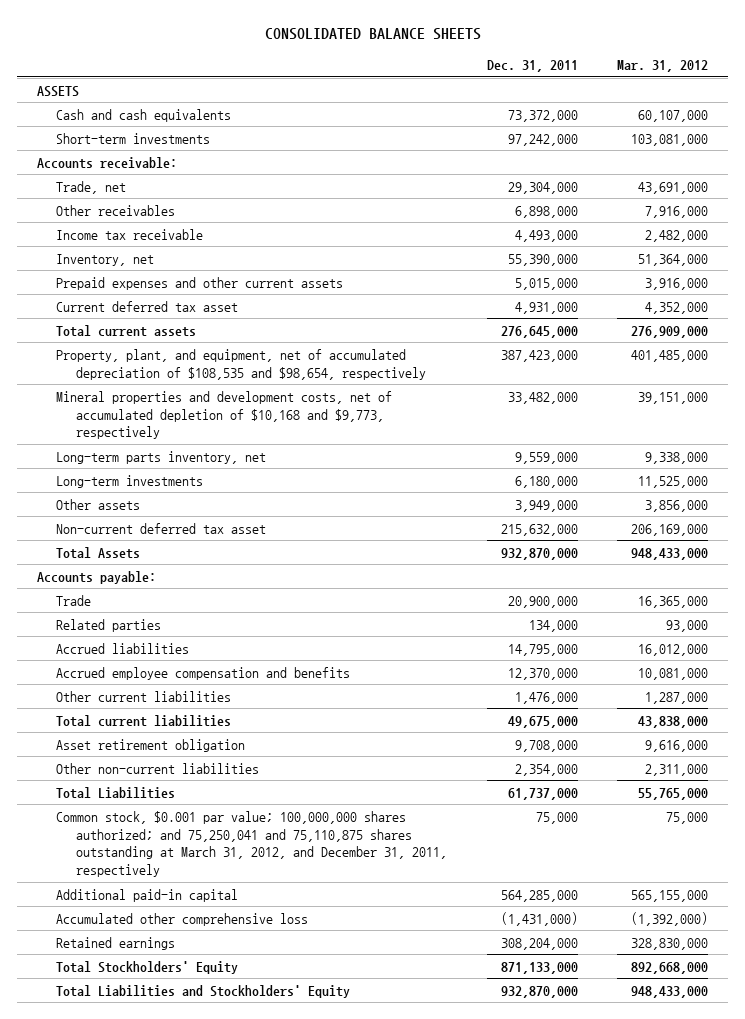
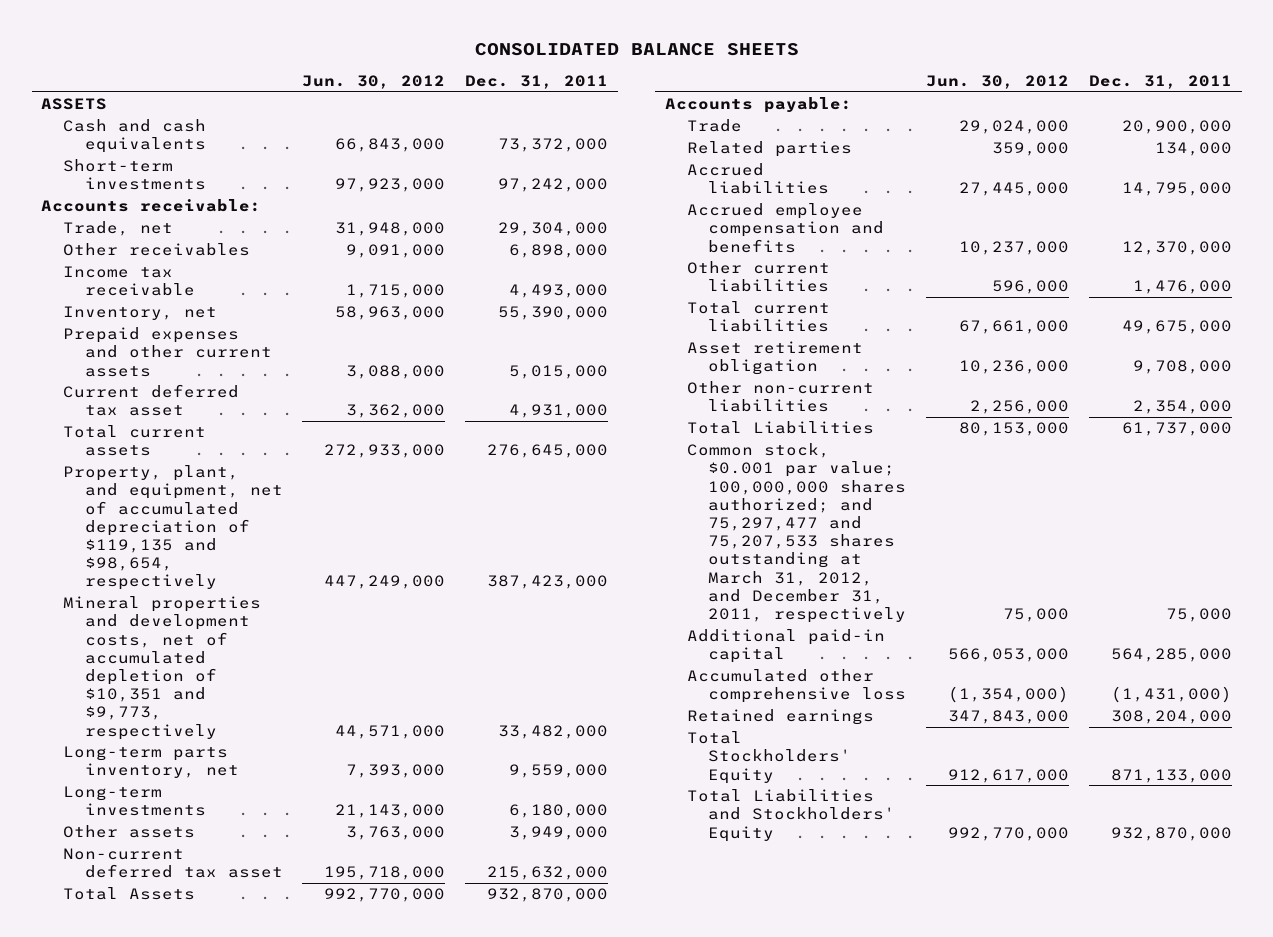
[617,59,709,72] Mar. 31, 2012 -> none
none -> [302,74,446,89] Jun. 30, 2012
[56,348,426,380] Property, plant, and equipment, net of accumulated depreciation of $108,535 and $98,654, respectively -> [63,465,283,591] Property, plant, and equipment, net of accumulated depreciation of $119,135 and $98,654, respectively
[56,390,393,440] Mineral properties and development costs, net of accumulated depletion of $10,168 and $9,773, respectively -> [63,596,262,740] Mineral properties and development costs, net of accumulated depletion of $10,351 and $9,773, respectively
[56,810,447,878] Common stock, $0.001 par value; 100,000,000 shares authorized; and 75,250,041 and 75,110,875 shares outstanding at March 31, 2012, and December 31, 2011, respectively -> [686,443,907,623] Common stock, $0.001 par value; 100,000,000 shares authorized; and 75,297,477 and 75,207,533 shares outstanding at March 31, 2012, and December 31, 2011, respectively

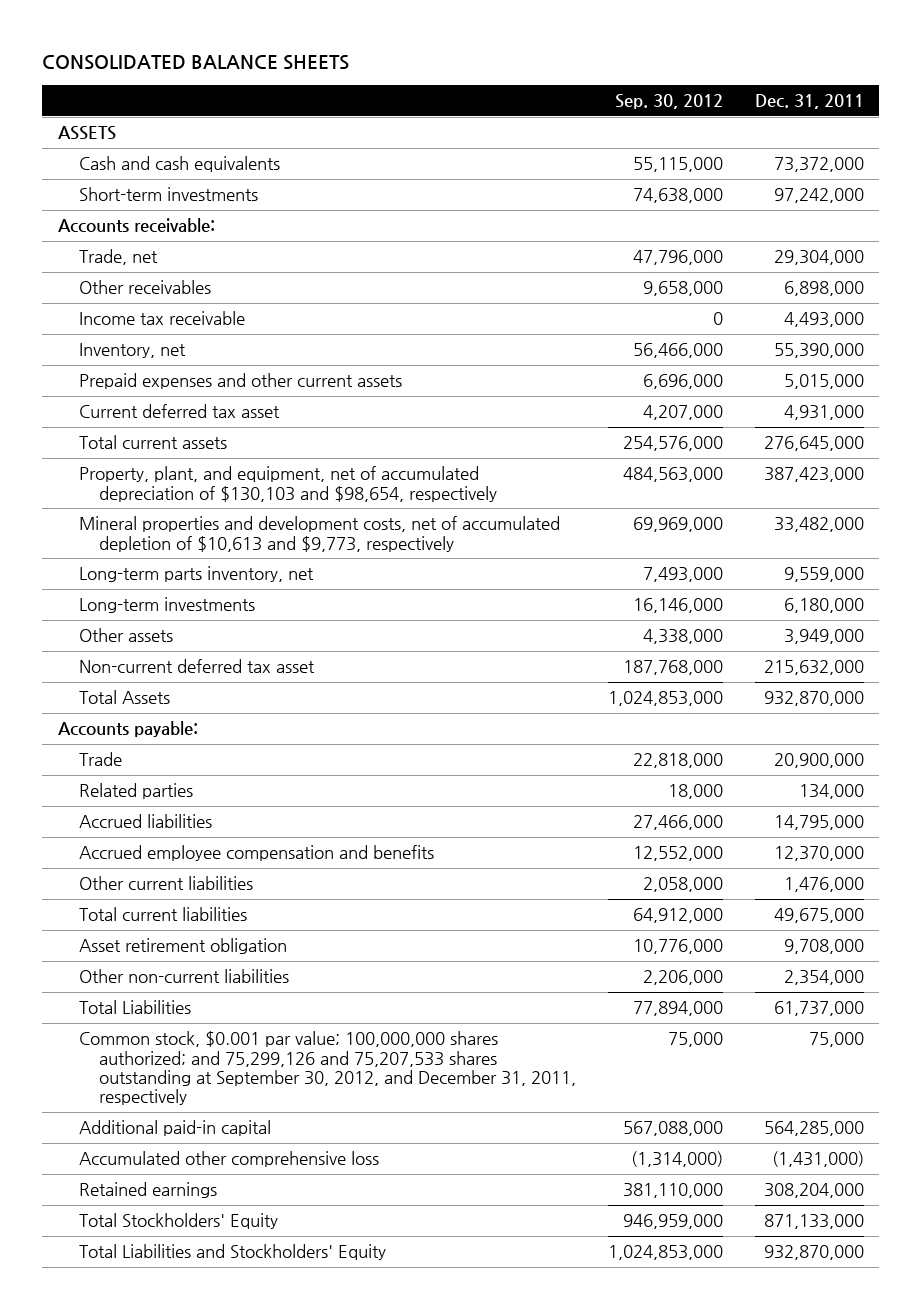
[302,74,446,89] Jun. 30, 2012 -> none
none -> [614,94,723,110] Sep. 30, 2012
[63,465,283,591] Property, plant, and equipment, net of accumulated depreciation of $119,135 and $98,654, respectively -> [78,466,498,502] Property, plant, and equipment, net of accumulated depreciation of $130,103 and $98,654, respectively
[63,596,262,740] Mineral properties and development costs, net of accumulated depletion of $10,351 and $9,773, respectively -> [78,516,560,552] Mineral properties and development costs, net of accumulated depletion of $10,613 and $9,773, respectively
[686,443,907,623] Common stock, $0.001 par value; 100,000,000 shares authorized; and 75,297,477 and 75,207,533 shares outstanding at March 31, 2012, and December 31, 2011, respectively -> [78,1031,577,1106] Common stock, $0.001 par value; 100,000,000 shares authorized; and 75,299,126 and 75,207,533 shares outstanding at September 30, 2012, and December 31, 2011, respectively

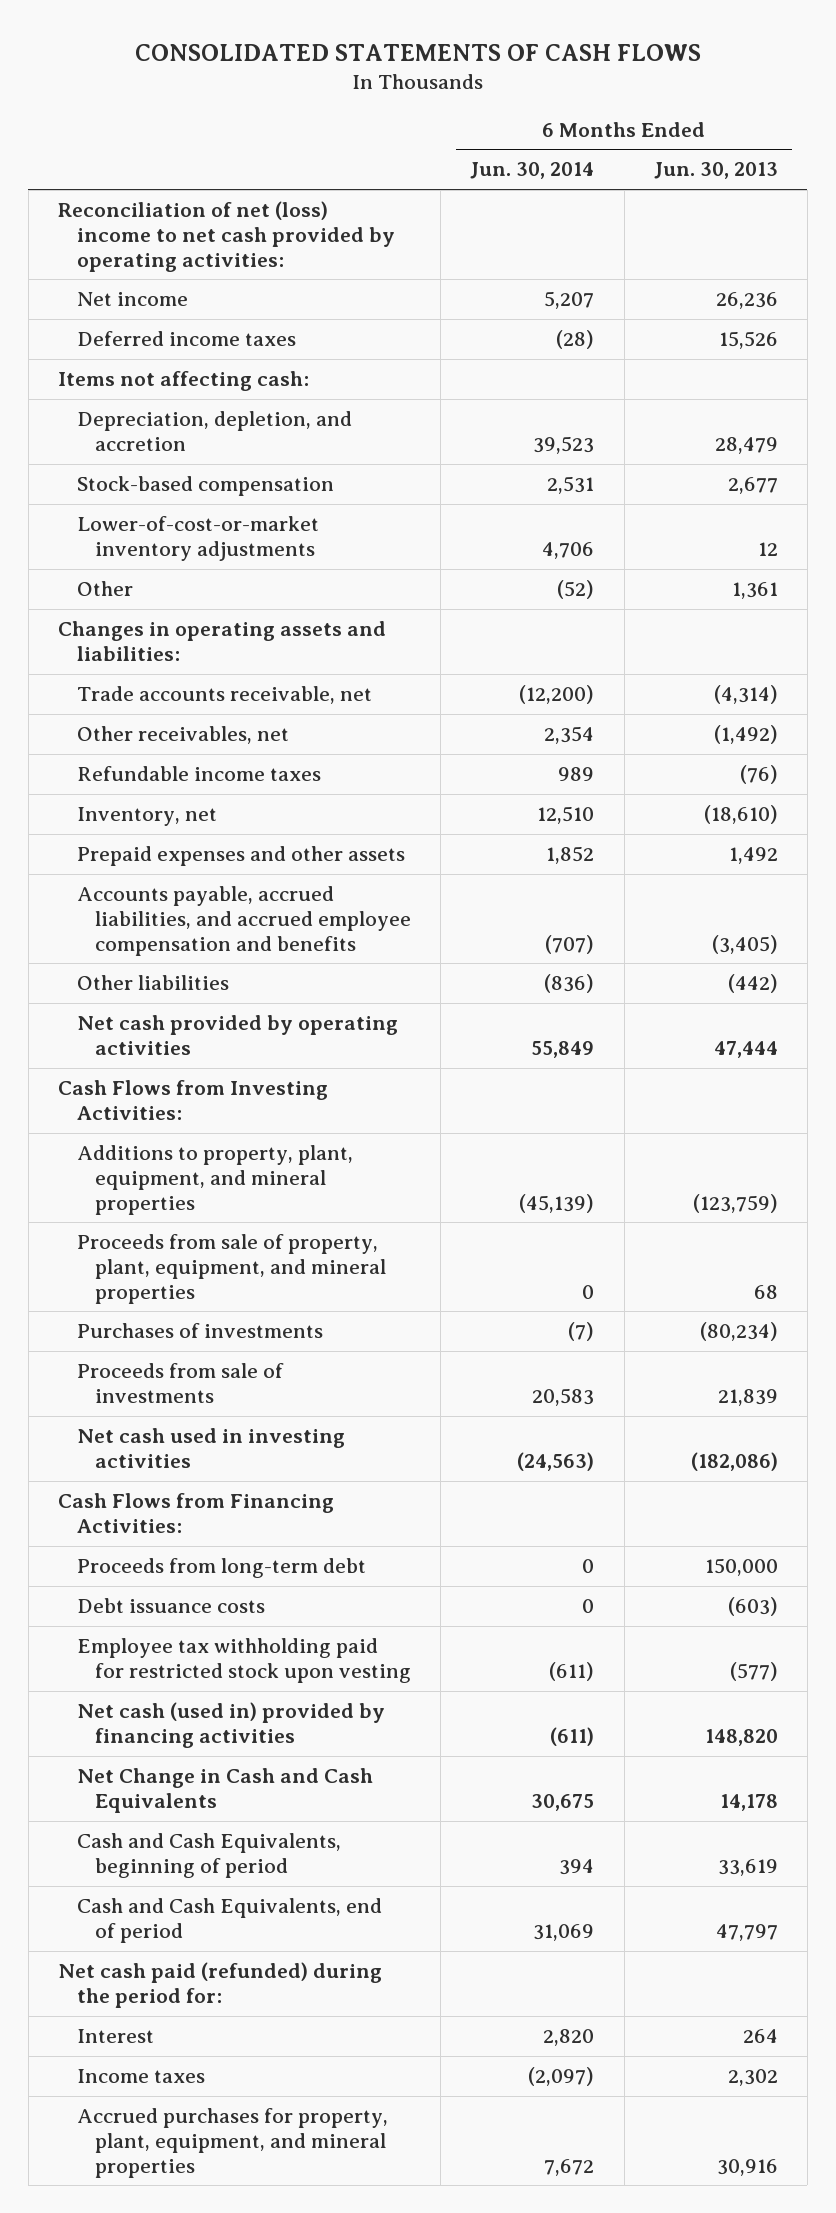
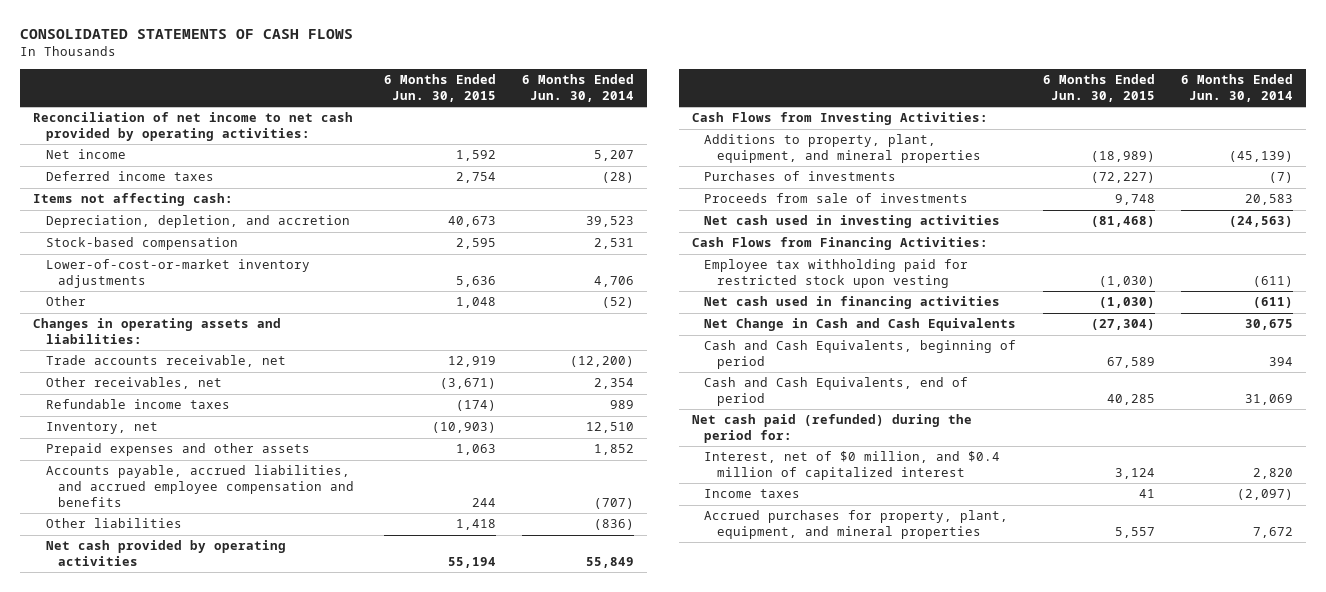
[653,162,778,180] Jun. 30, 2013 -> none
none -> [383,74,496,103] 6 Months Ended Jun. 30, 2015
[57,201,395,272] Reconciliation of net (loss) income to net cash provided by operating activities: -> [32,112,353,142] Reconciliation of net income to net cash provided by operating activities:
[76,1234,387,1304] Proceeds from sale of property, plant, equipment, and mineral properties -> none
[76,1558,366,1579] Proceeds from long-term debt -> none
[76,1598,265,1614] Debt issuance costs -> none
[76,1702,385,1748] Net cash (used in) provided by financing activities -> [704,296,1001,310] Net cash used in financing activities
[76,2029,154,2044] Interest -> [704,451,1001,481] Interest, net of $0 million, and $0.4 million of capitalized interest

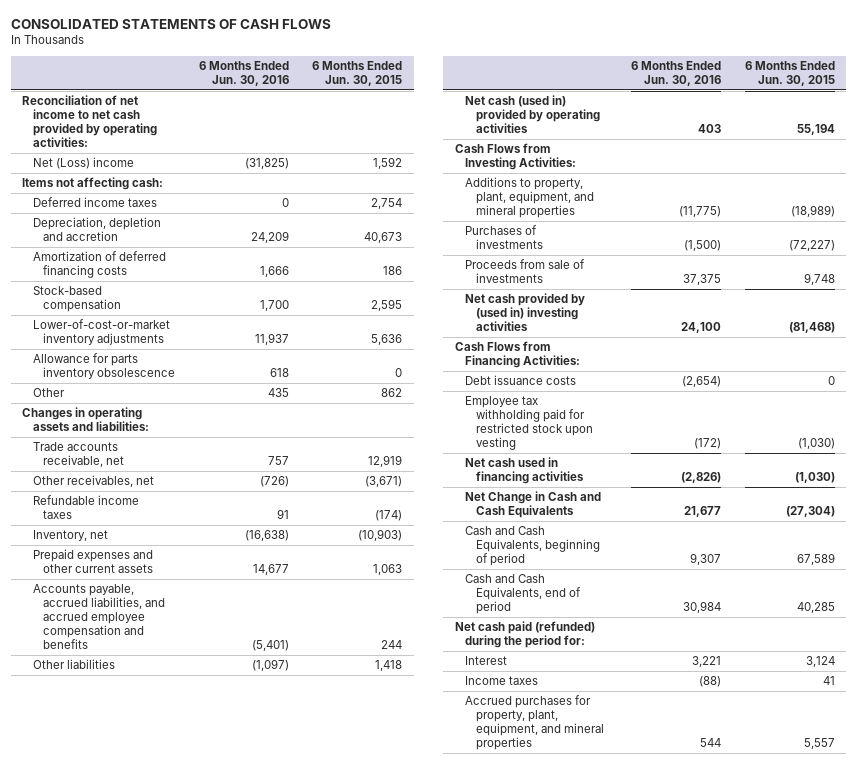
[522,74,635,103] 6 Months Ended Jun. 30, 2014 -> none
none -> [198,61,289,87] 6 Months Ended Jun. 30, 2016
[45,149,126,160] Net income -> [32,157,134,170] Net (Loss) income
[45,171,214,182] Deferred income taxes -> [32,197,157,208] Deferred income taxes
[45,215,350,229] Depreciation, depletion, and accretion -> [32,217,161,242] Depreciation, depletion and accretion
none -> [32,251,166,279] Amortization of deferred financing costs
none -> [32,353,176,380] Allowance for parts inventory obsolescence
[455,297,496,309] 1,048 -> [381,388,403,398] 862
[45,443,310,457] Prepaid expenses and other assets -> [32,549,154,574] Prepaid expenses and other current assets
[45,540,286,567] Net cash provided by operating activities -> [465,95,600,134] Net cash (used in) provided by operating activities
[704,215,1001,229] Net cash used in investing activities -> [465,293,586,332] Net cash provided by (used in) investing activities
none -> [465,375,577,386] Debt issuance costs
[704,451,1001,481] Interest, net of $0 million, and $0.4 million of capitalized interest -> [465,656,508,666] Interest

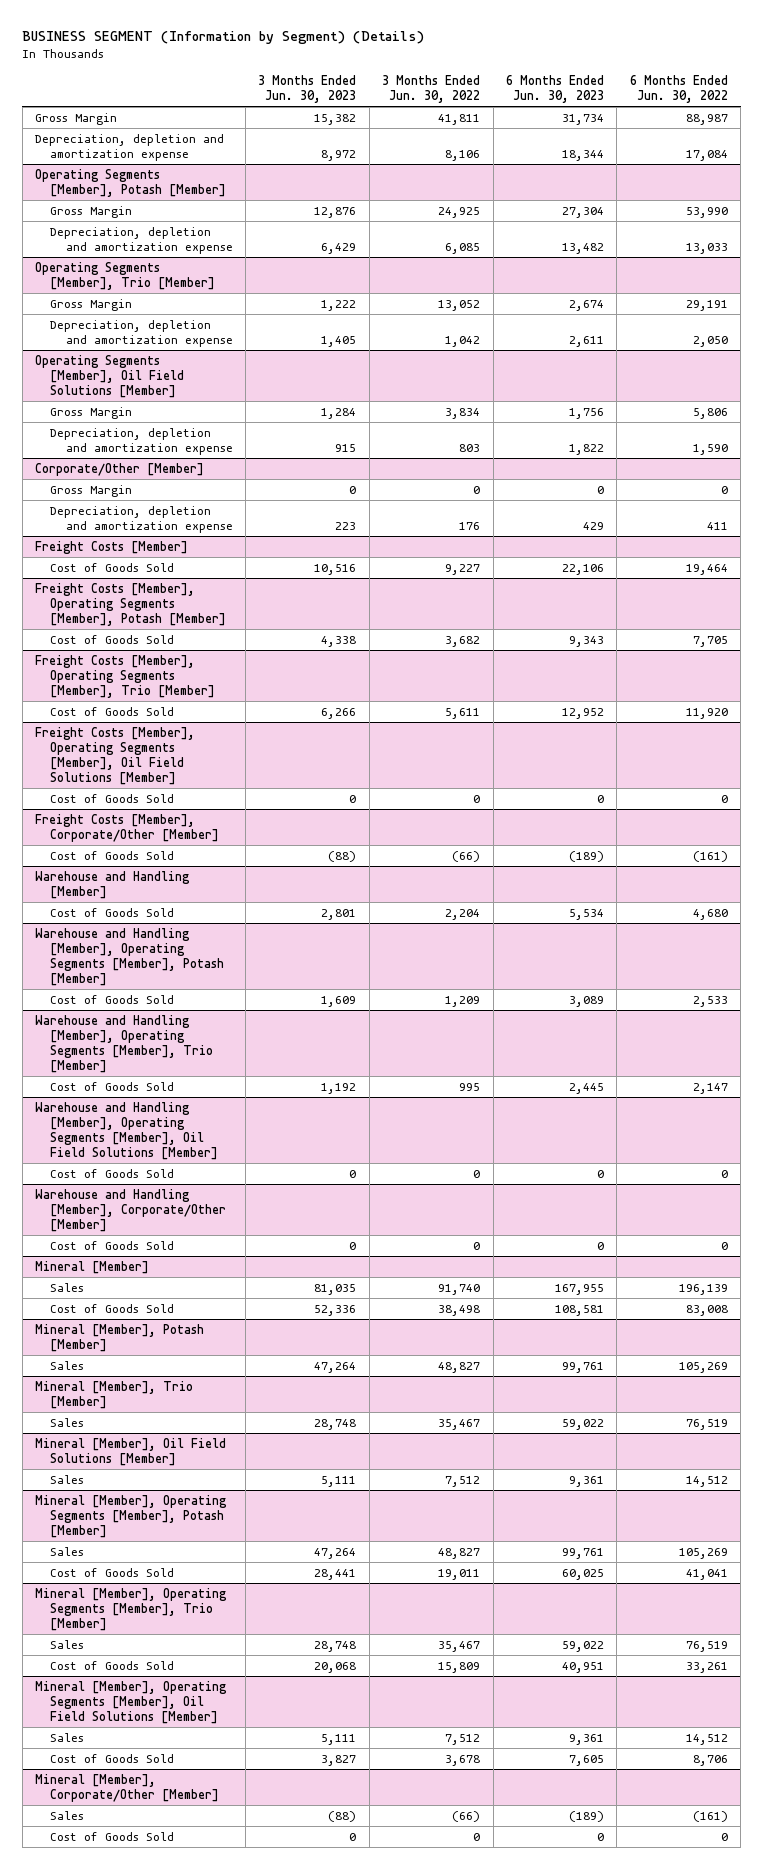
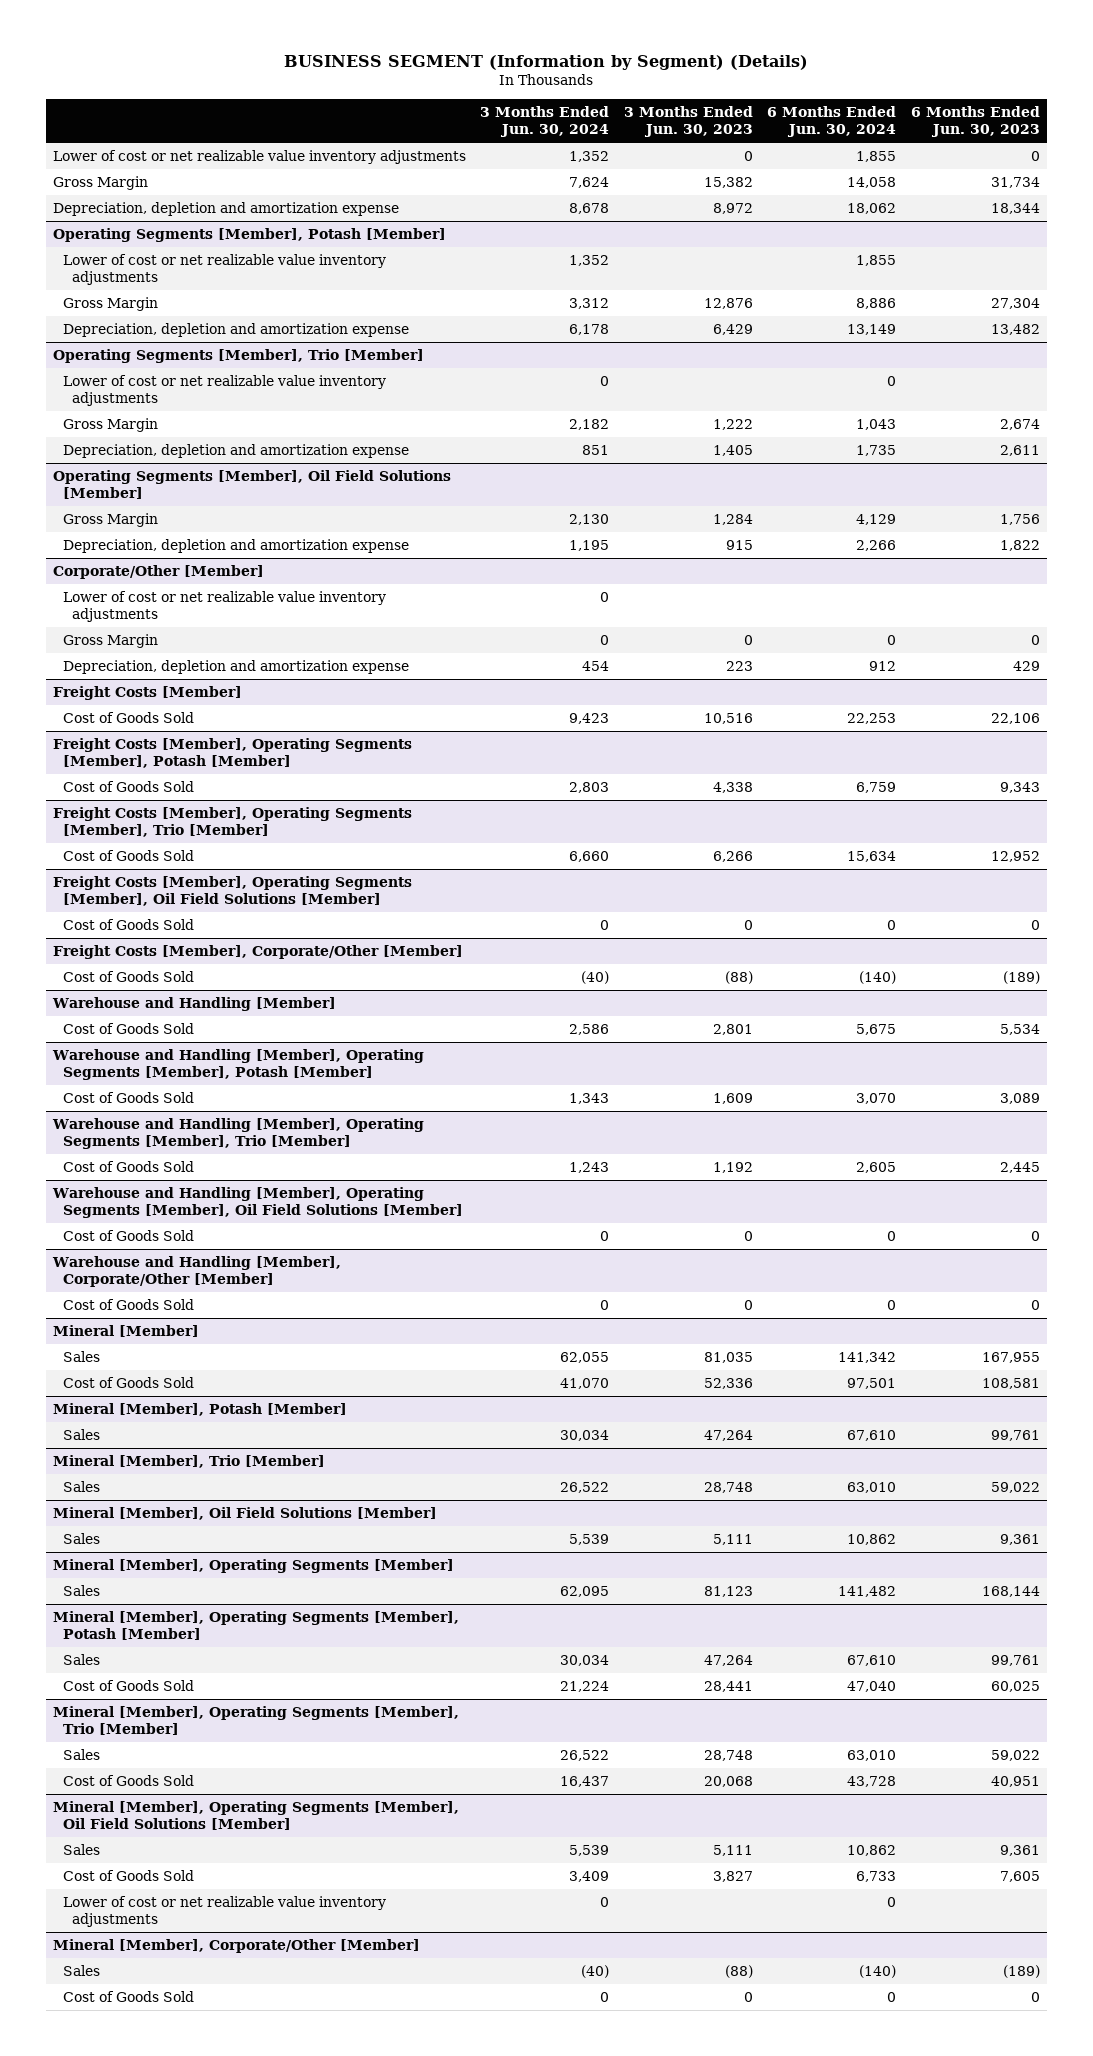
[382,74,481,103] 3 Months Ended Jun. 30, 2022 -> none
[629,74,728,103] 6 Months Ended Jun. 30, 2022 -> none
none -> [480,105,610,138] 3 Months Ended Jun. 30, 2024
none -> [767,105,897,138] 6 Months Ended Jun. 30, 2024
none -> [52,149,466,164] Lower of cost or net realizable value inventory adjustments
none -> [62,253,386,286] Lower of cost or net realizable value inventory adjustments
none -> [62,374,386,407] Lower of cost or net realizable value inventory adjustments
none -> [62,590,386,623] Lower of cost or net realizable value inventory adjustments
none -> [52,1558,454,1573] Mineral [Member], Operating Segments [Member]
none -> [62,1584,100,1596] Sales
none -> [62,1895,386,1928] Lower of cost or net realizable value inventory adjustments

